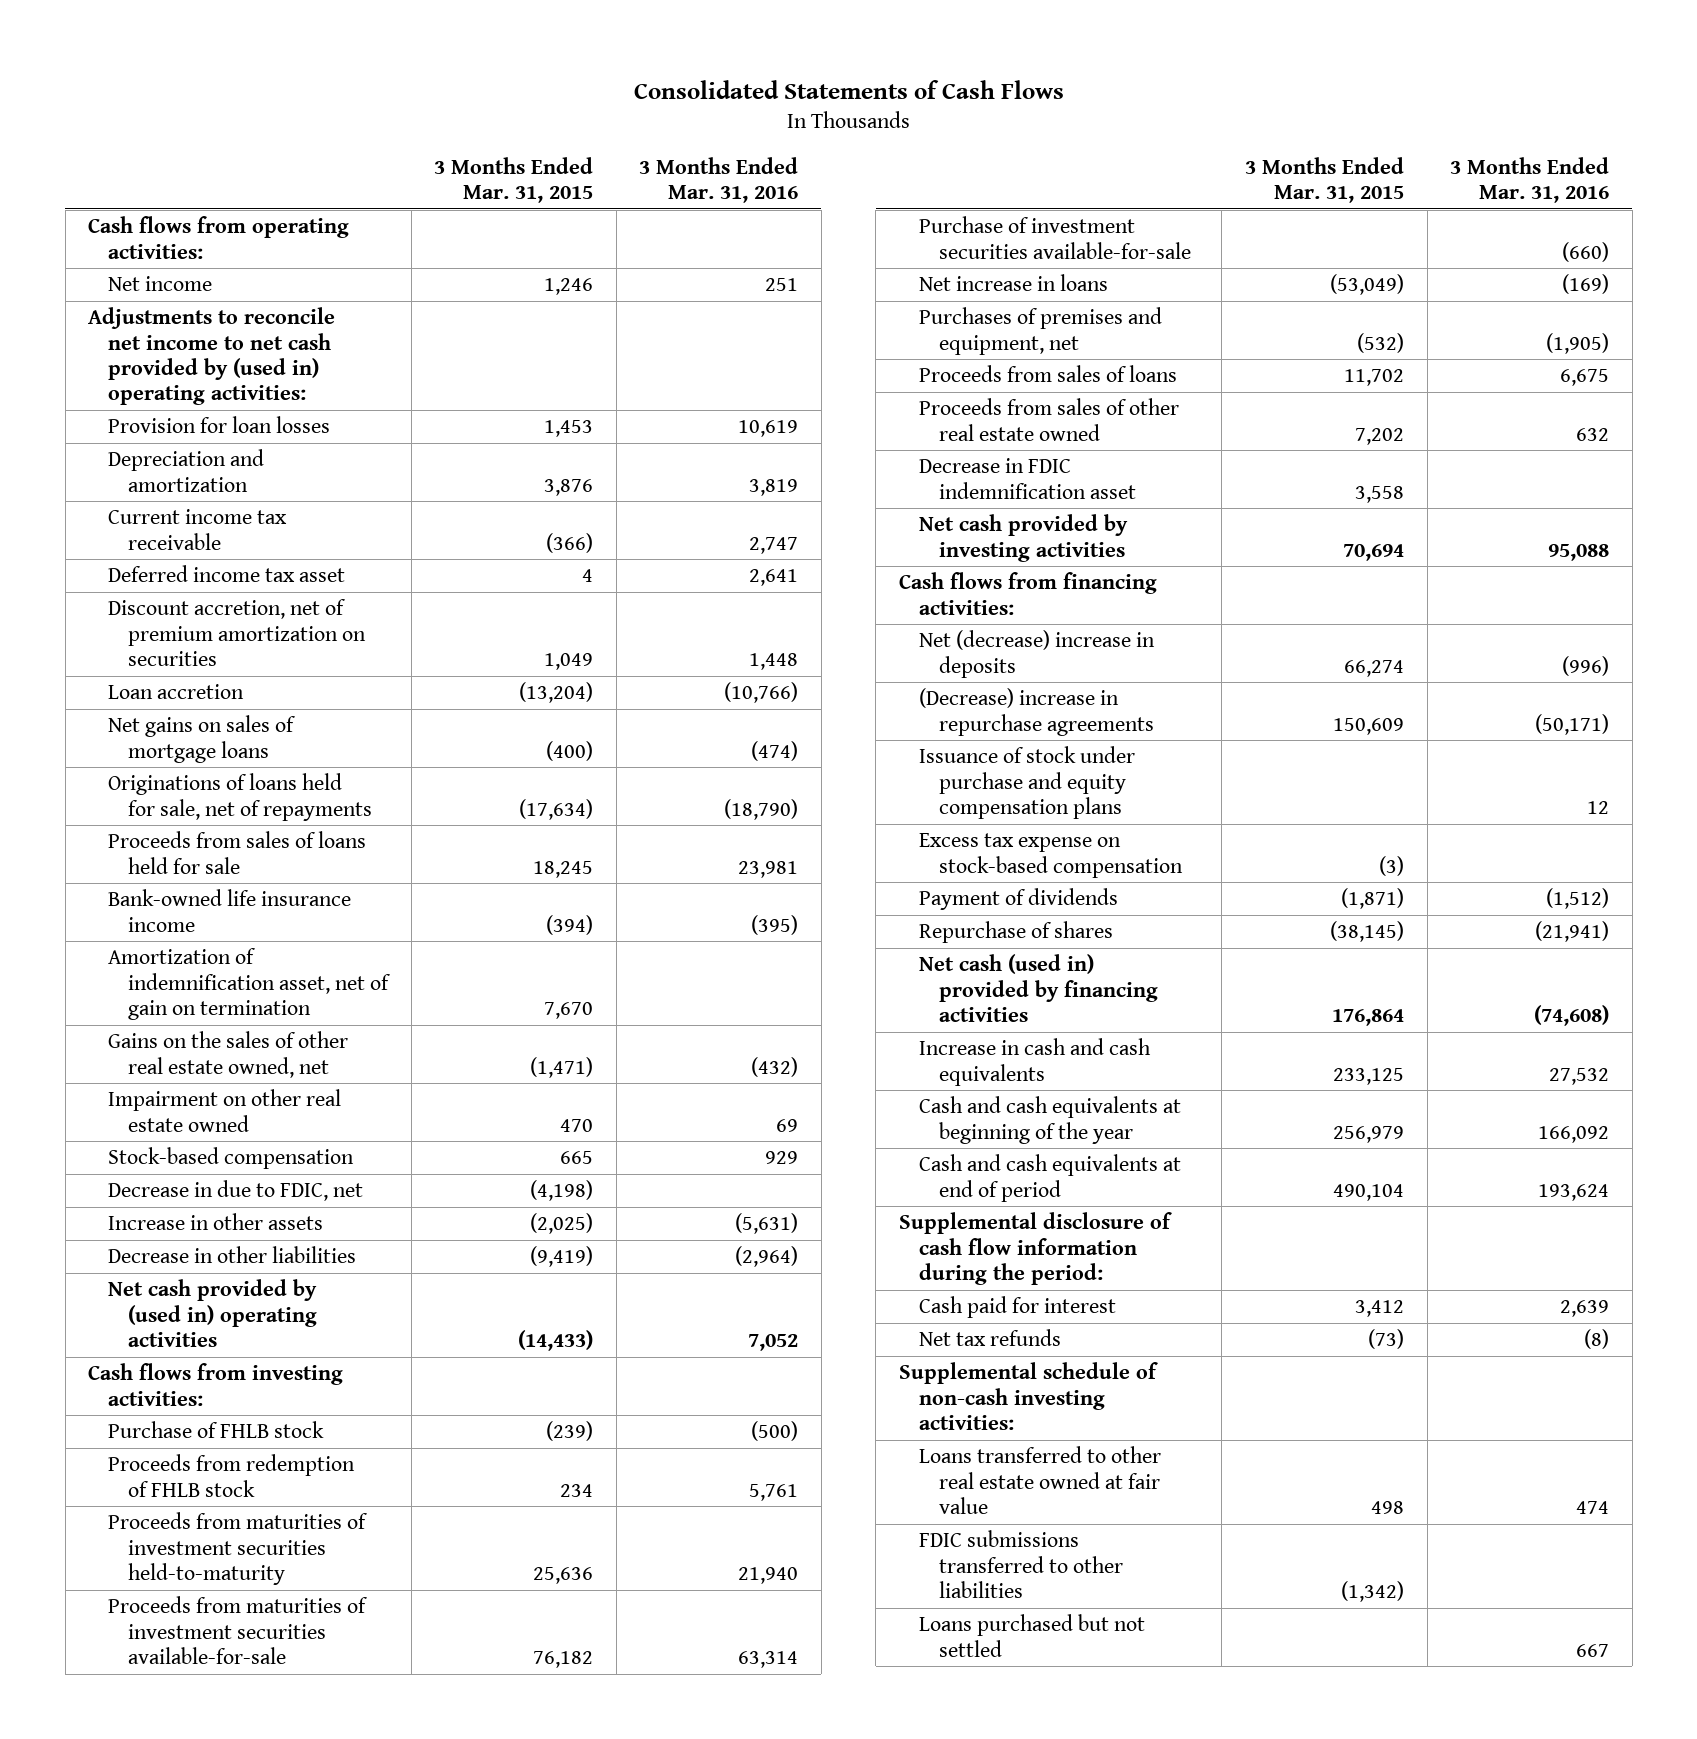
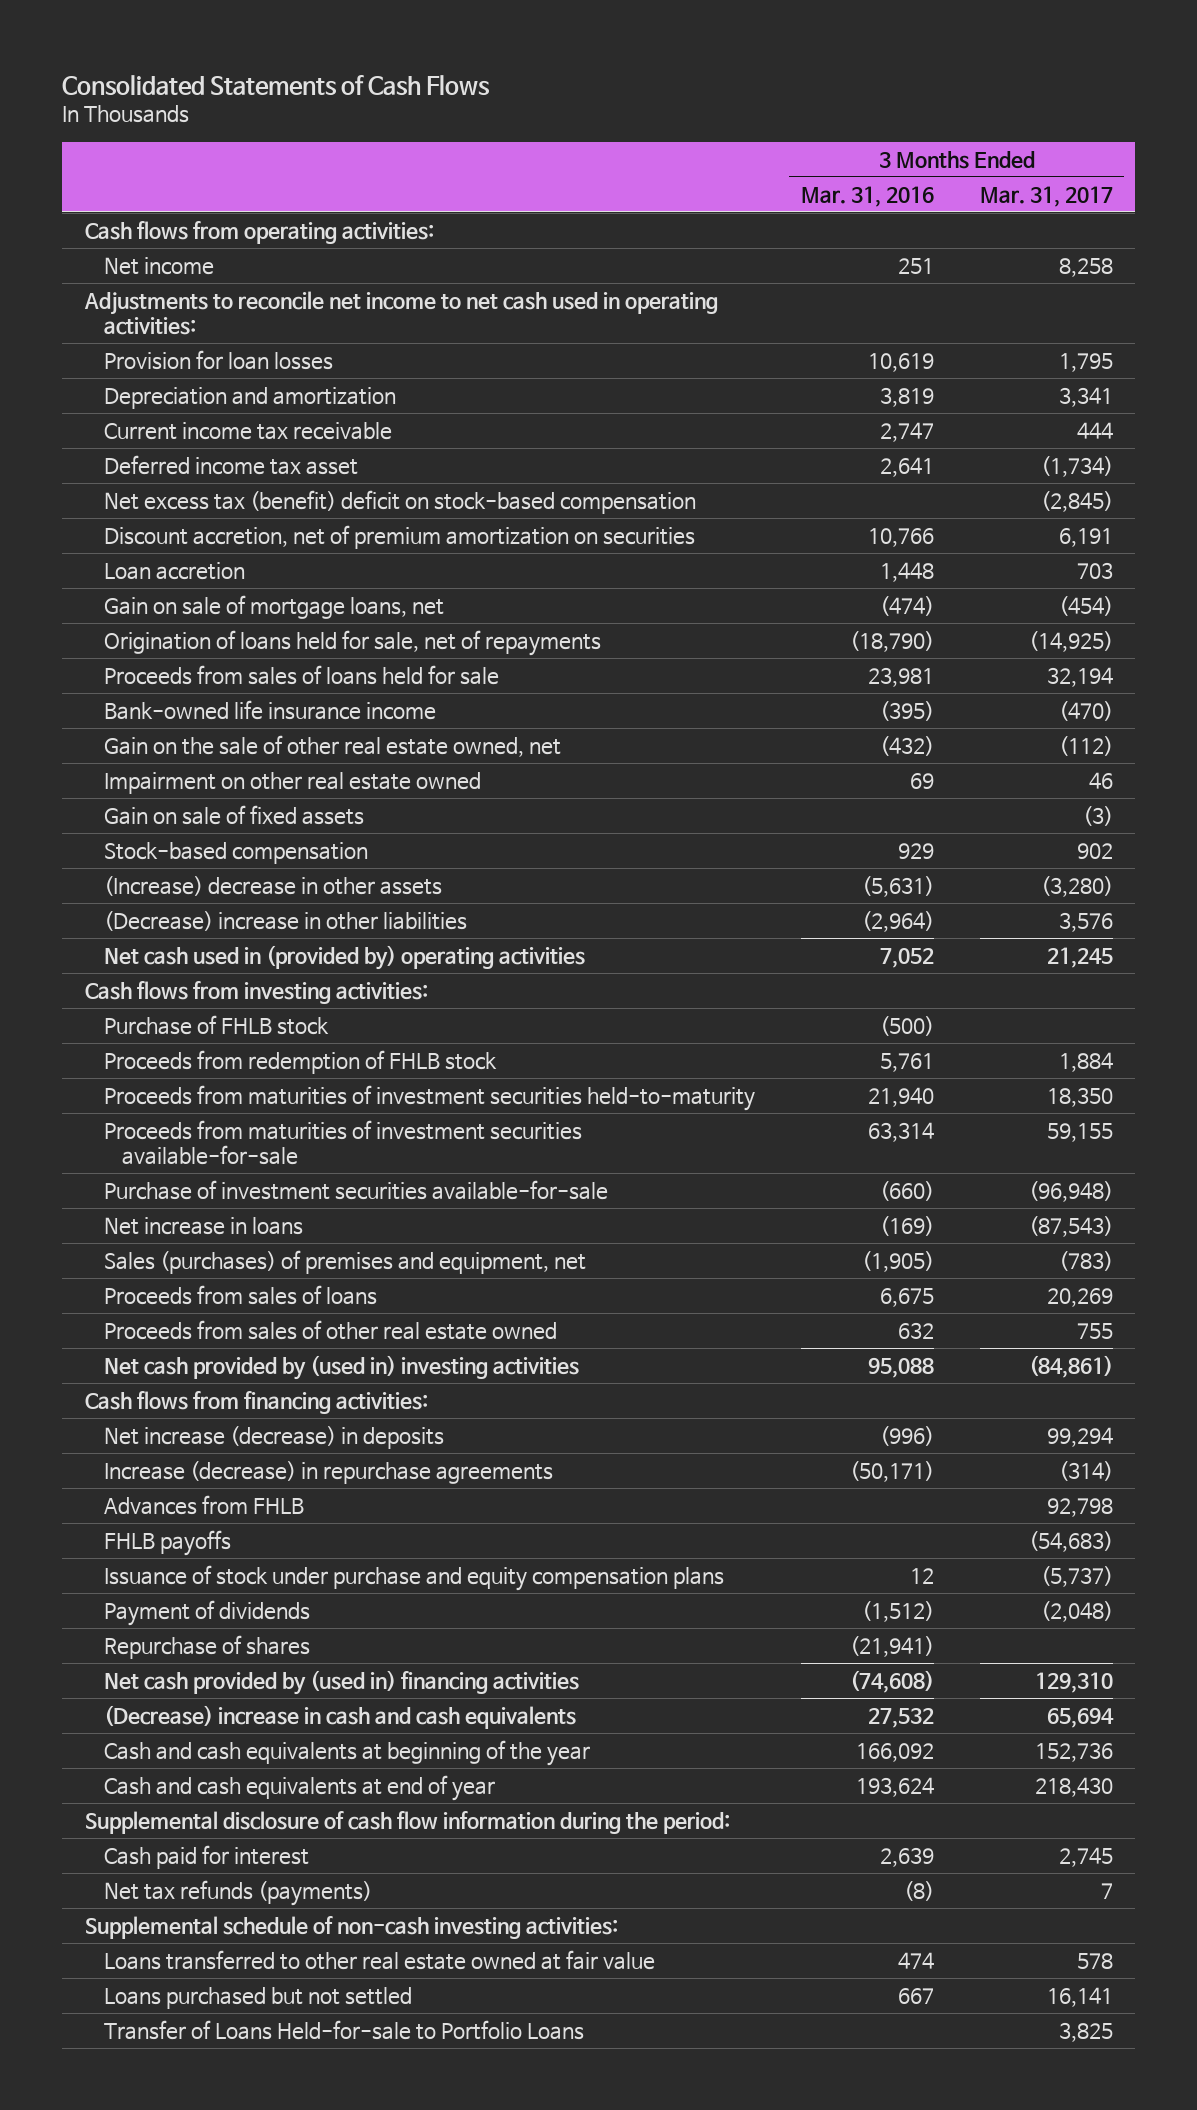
[434,156,594,203] 3 Months Ended Mar. 31, 2015 -> none
none -> [979,185,1113,207] Mar. 31, 2017
[88,307,336,406] Adjustments to reconcile net income to net cash provided by (used in) operating activities: -> [83,290,718,336] Adjustments to reconcile net income to net cash used in operating activities:
none -> [103,489,696,514] Net excess tax (benefit) deficit on stock-based compensation
[749,652,799,670] 1,448 -> [867,527,934,547] 10,766
[724,682,799,704] (10,766) -> [879,561,934,582] 1,448
[108,715,297,763] Net gains on sales of mortgage loans -> [103,594,444,619] Gain on sale of mortgage loans, net
[108,773,373,821] Originations of loans held for sale, net of repayments -> [103,629,601,656] Origination of loans held for sale, net of repayments
[108,948,392,1020] Amortization of indemnification asset, net of gain on termination -> none
[108,1031,349,1078] Gains on the sales of other real estate owned, net -> [103,734,561,757] Gain on the sale of other real estate owned, net
none -> [103,804,364,825] Gain on sale of fixed assets
[108,1180,364,1202] Decrease in due to FDIC, net -> none
[108,1213,324,1231] Increase in other assets -> [103,875,442,896] (Increase) decrease in other assets
[108,1246,357,1264] Decrease in other liabilities -> [103,910,467,931] (Decrease) increase in other liabilities
[108,1279,318,1347] Net cash provided by (used in) operating activities -> [103,944,585,970] Net cash used in (provided by) operating activities
[918,307,1162,355] Purchases of premises and equipment, net -> [103,1249,586,1274] Sales (purchases) of premises and equipment, net
[918,458,1136,499] Decrease in FDIC indemnification asset -> none
[918,514,1128,562] Net cash provided by investing activities -> [103,1354,579,1380] Net cash provided by (used in) investing activities
[918,630,1155,678] Net (decrease) increase in deposits -> [103,1425,444,1449] Net increase (decrease) in deposits
[918,688,1154,736] (Decrease) increase in repurchase agreements -> [103,1460,553,1484] Increase (decrease) in repurchase agreements
none -> [103,1494,304,1515] Advances from FHLB
none -> [103,1529,231,1556] FHLB payoffs
[918,833,1183,878] Excess tax expense on stock-based compensation -> none
[918,954,1158,1022] Net cash (used in) provided by financing activities -> [103,1669,579,1695] Net cash provided by (used in) financing activities
[918,1038,1151,1086] Increase in cash and cash equivalents -> [103,1704,576,1729] (Decrease) increase in cash and cash equivalents
[918,1154,1181,1202] Cash and cash equivalents at end of period -> [103,1774,495,1801] Cash and cash equivalents at end of year
[918,1329,1061,1347] Net tax refunds -> [103,1879,372,1906] Net tax refunds (payments)
[918,1530,1123,1598] FDIC submissions transferred to other liabilities -> none
none -> [103,2019,584,2040] Transfer of Loans Held-for-sale to Portfolio Loans

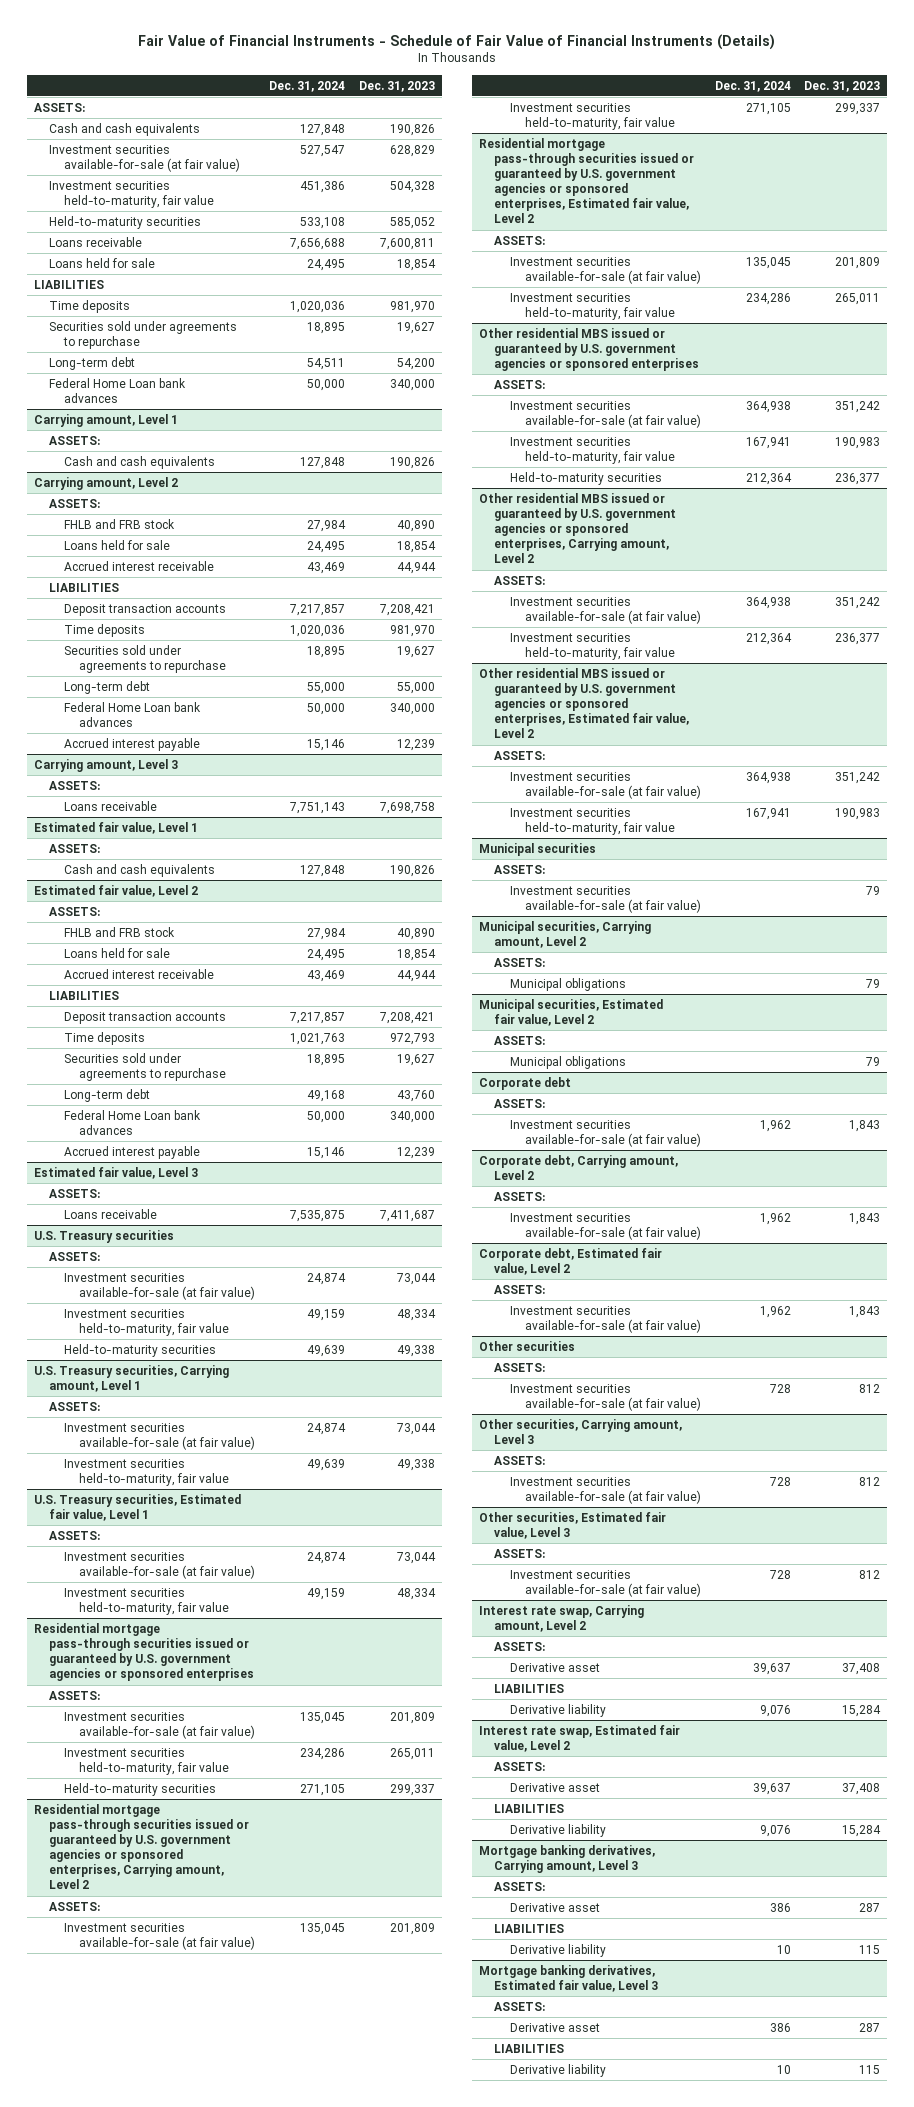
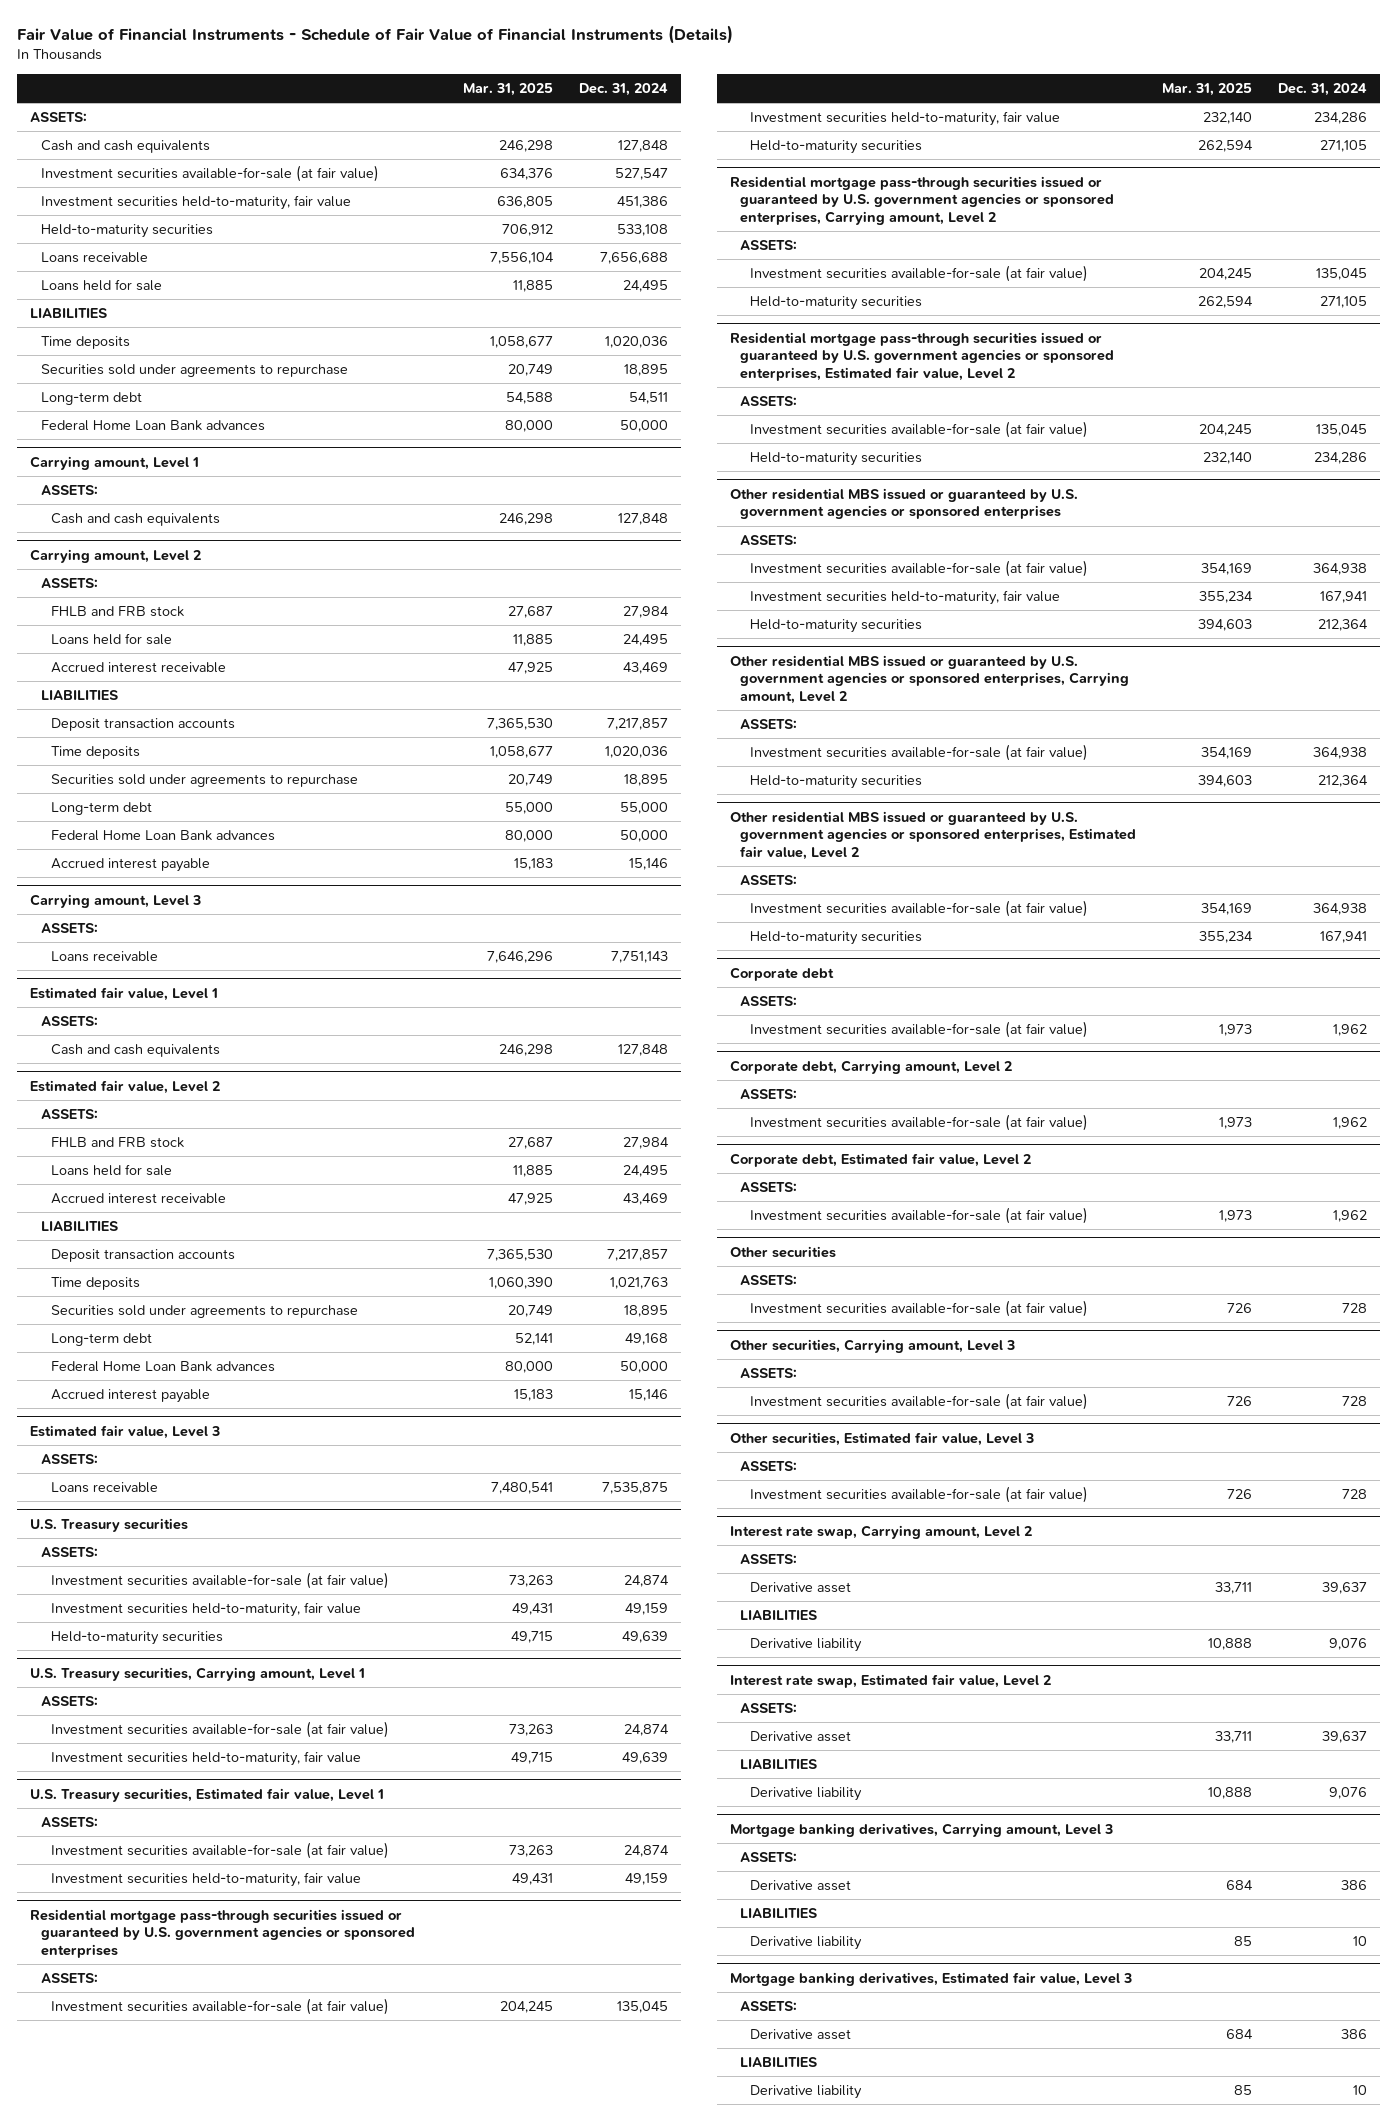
[358,80,435,92] Dec. 31, 2023 -> none
none -> [462,82,553,96] Mar. 31, 2025
[49,377,187,404] Federal Home Loan bank advances -> [40,420,265,432] Federal Home Loan Bank advances
[64,701,202,728] Federal Home Loan bank advances -> [51,830,276,842] Federal Home Loan Bank advances
[64,1109,202,1136] Federal Home Loan bank advances -> [51,1361,276,1373] Federal Home Loan Bank advances
[509,102,675,131] Investment securities held-to-maturity, fair value -> [750,296,923,311] Held-to-maturity securities
[509,292,675,321] Investment securities held-to-maturity, fair value -> [750,452,923,467] Held-to-maturity securities
[509,632,675,661] Investment securities held-to-maturity, fair value -> [750,775,923,790] Held-to-maturity securities
[479,842,597,856] Municipal securities -> none
[494,864,546,874] ASSETS: -> none
[509,885,701,914] Investment securities available-for-sale (at fair value) -> none
[479,920,652,949] Municipal securities, Carrying amount, Level 2 -> none
[494,957,546,967] ASSETS: -> none
[509,977,626,991] Municipal obligations -> none
[479,998,664,1027] Municipal securities, Estimated fair value, Level 2 -> none
[494,1035,546,1045] ASSETS: -> none
[509,1055,626,1069] Municipal obligations -> none
[509,807,675,836] Investment securities held-to-maturity, fair value -> [750,931,923,946] Held-to-maturity securities

